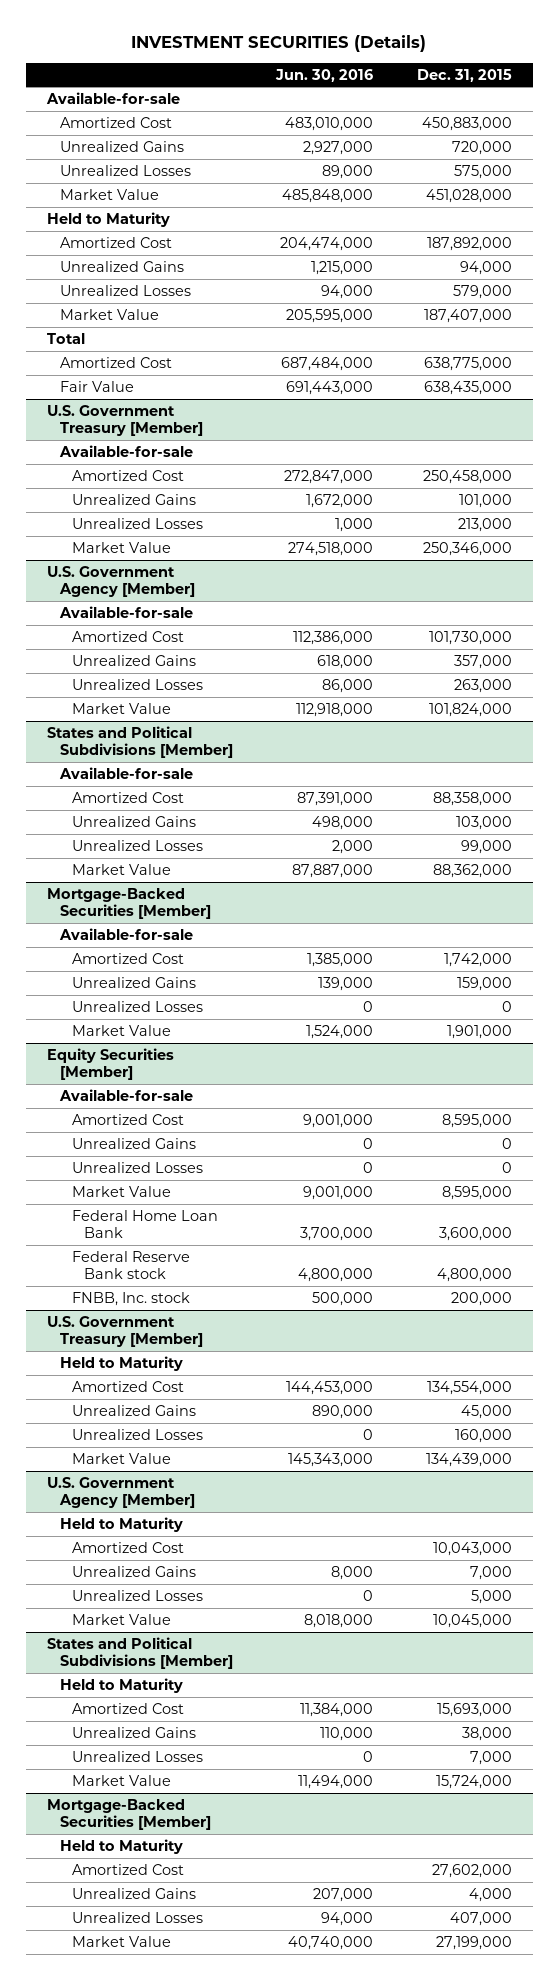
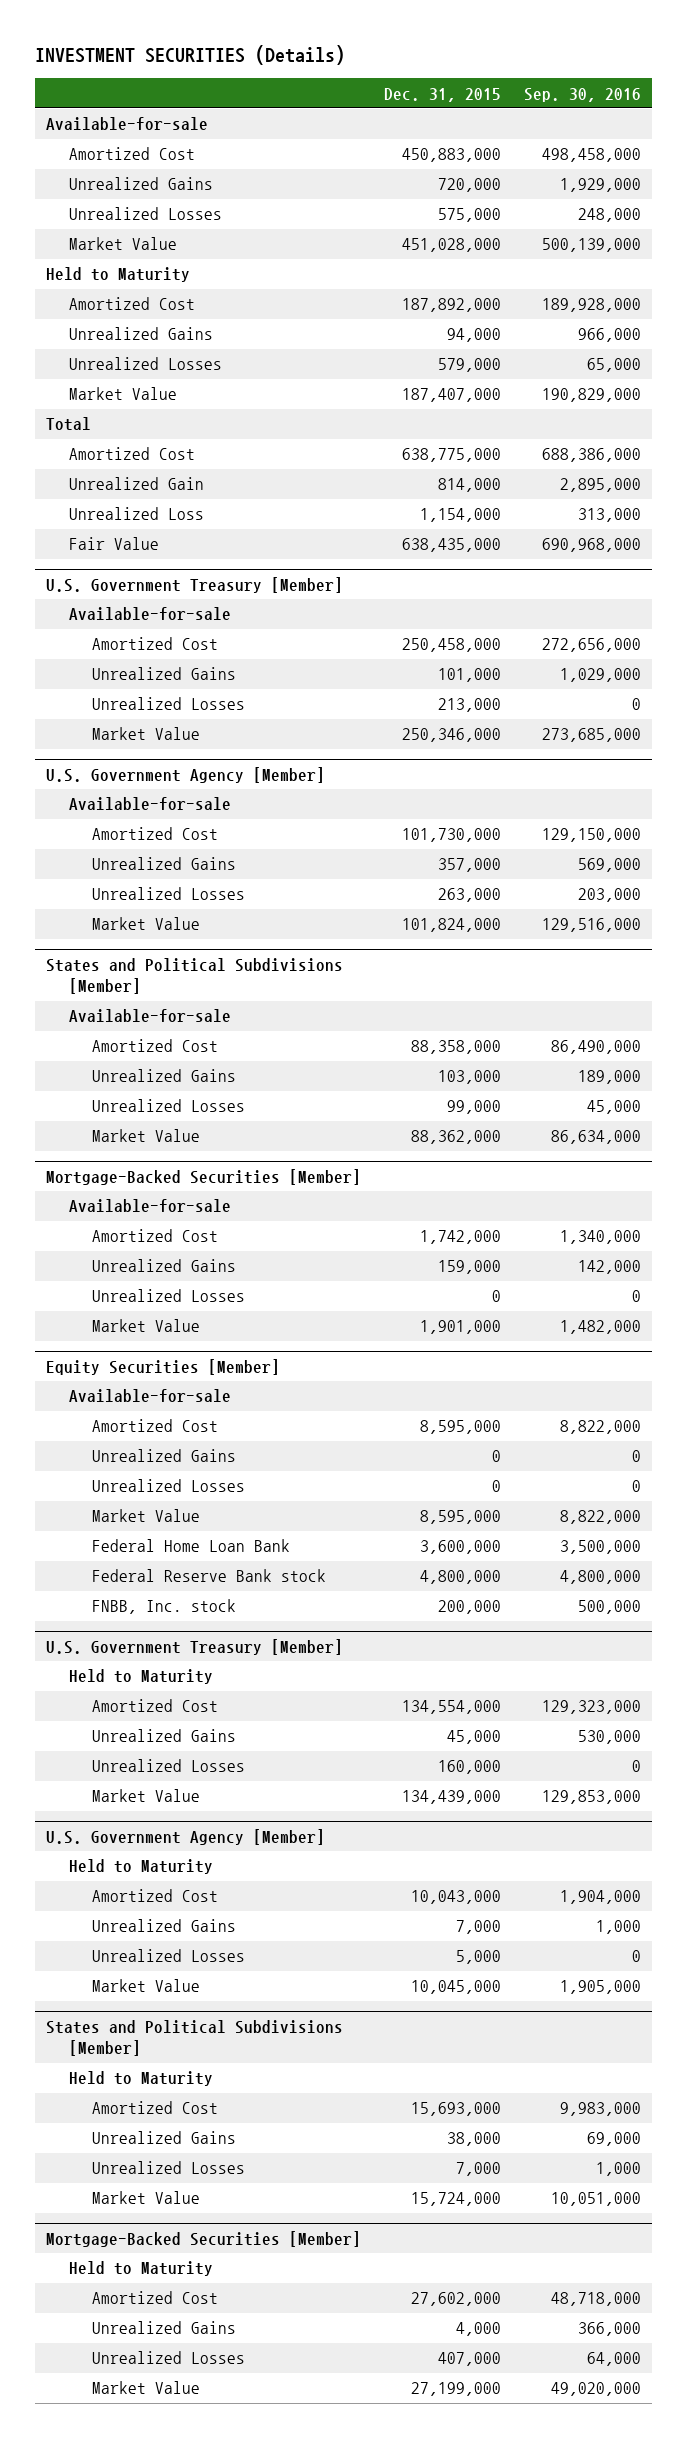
[275,68,374,82] Jun. 30, 2016 -> none
none -> [523,87,641,102] Sep. 30, 2016
none -> [68,477,204,491] Unrealized Gain
none -> [68,507,204,521] Unrealized Loss

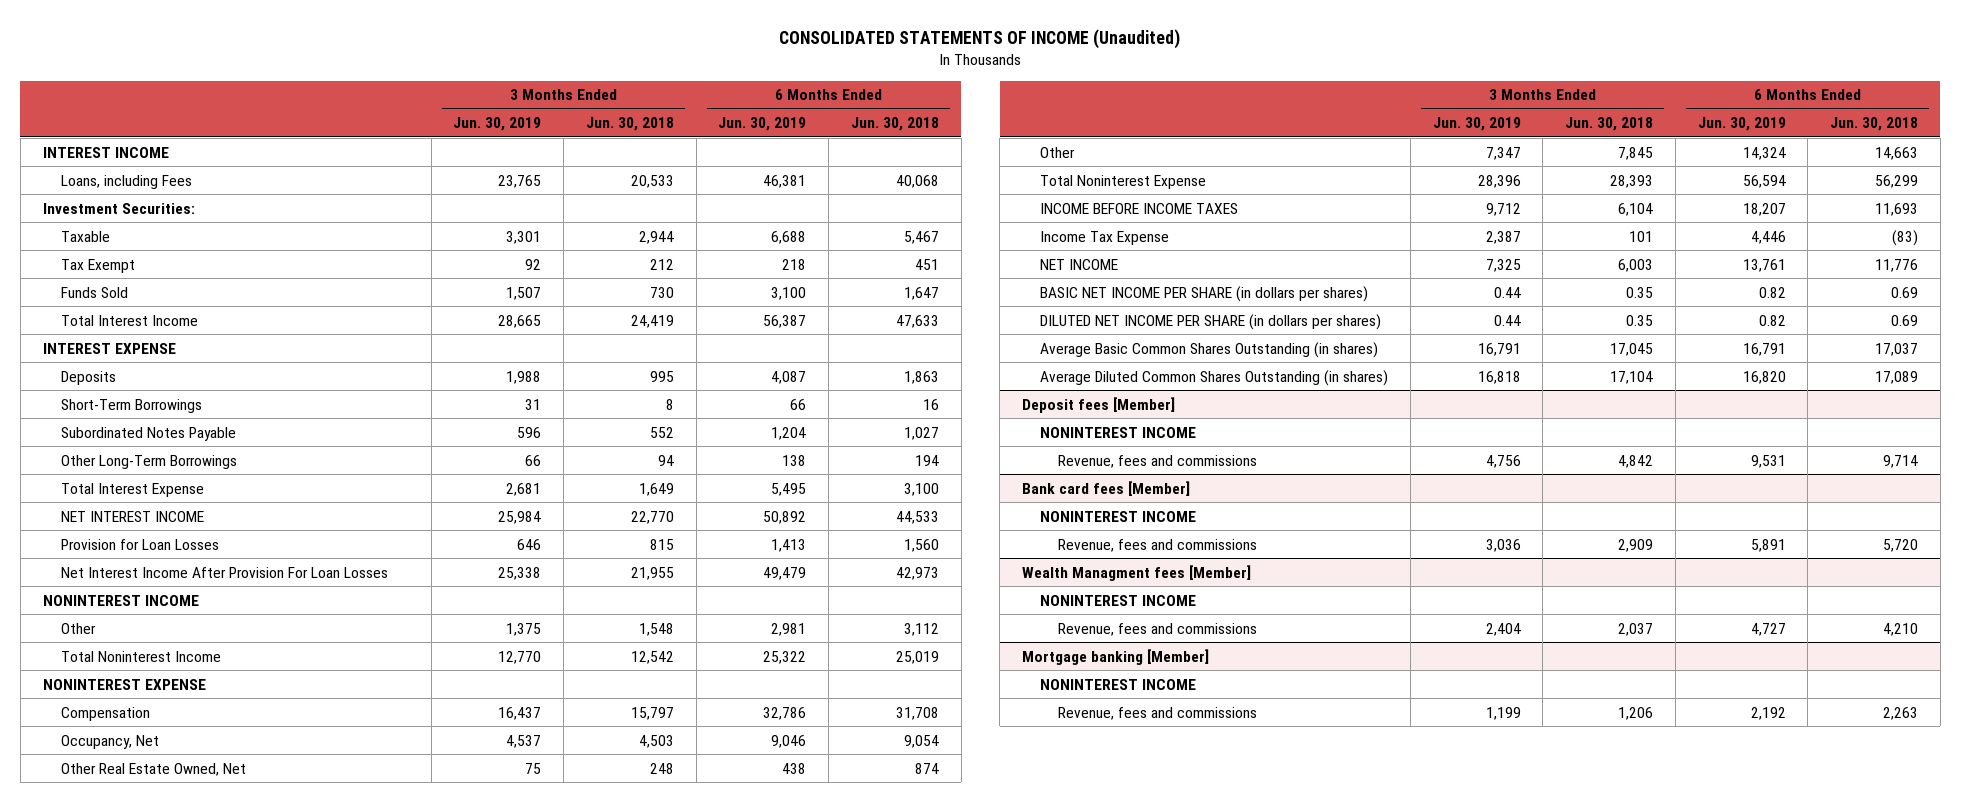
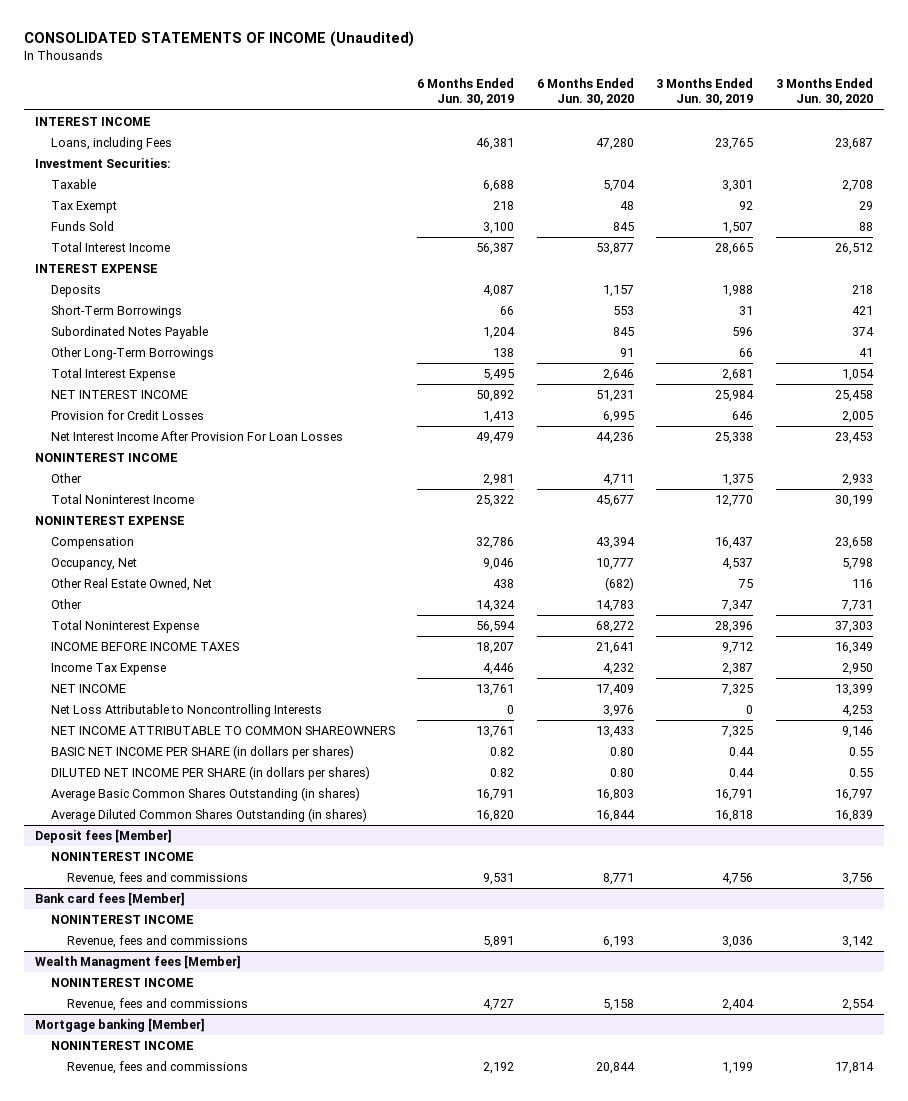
[585,117,674,132] Jun. 30, 2018 -> none
[850,117,939,132] Jun. 30, 2018 -> none
none -> [536,78,634,106] 6 Months Ended Jun. 30, 2020
none -> [775,78,873,106] 3 Months Ended Jun. 30, 2020
[60,538,219,550] Provision for Loan Losses -> [50,410,204,421] Provision for Credit Losses
none -> [50,704,322,718] Net Loss Attributable to Noncontrolling Interests
none -> [50,726,395,736] NET INCOME ATTRIBUTABLE TO COMMON SHAREOWNERS

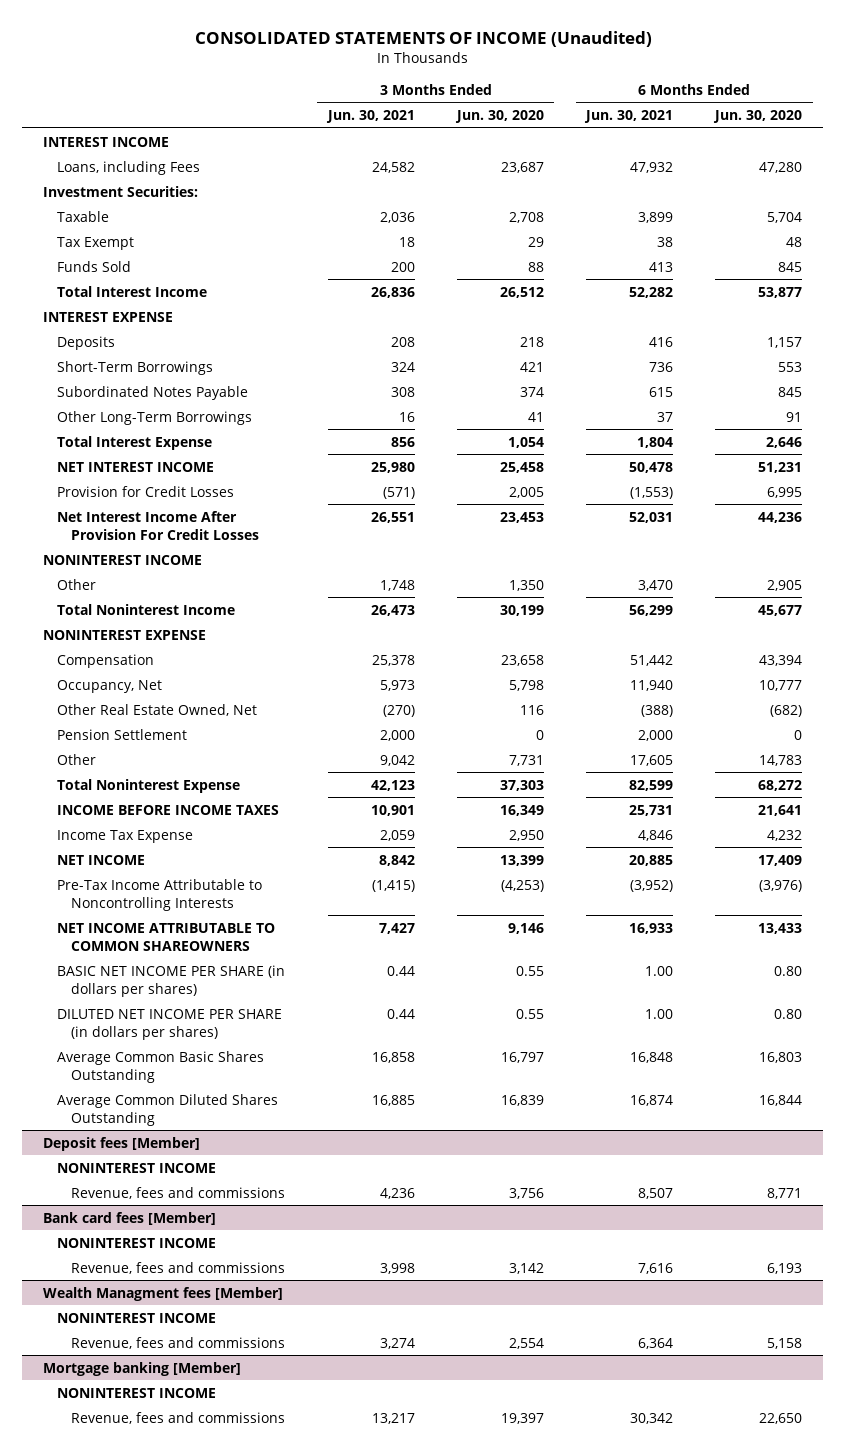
[417,78,515,106] 6 Months Ended Jun. 30, 2019 -> none
[656,78,754,106] 3 Months Ended Jun. 30, 2019 -> none
none -> [325,110,415,124] Jun. 30, 2021
none -> [584,110,674,124] Jun. 30, 2021
[50,431,343,442] Net Interest Income After Provision For Loan Losses -> [57,510,260,540] Net Interest Income After Provision For Credit Losses
[602,474,634,487] 4,711 -> [767,579,803,591] 2,905
[841,474,873,487] 2,933 -> [508,579,544,591] 1,350
none -> [57,728,188,740] Pension Settlement
[50,704,322,718] Net Loss Attributable to Noncontrolling Interests -> [57,878,263,911] Pre-Tax Income Attributable to Noncontrolling Interests
[602,705,634,718] 3,976 -> [759,879,803,892] (3,976)
[841,705,873,718] 4,253 -> [500,879,544,892] (4,253)
[50,787,360,802] Average Basic Common Shares Outstanding (in shares) -> [57,1050,265,1083] Average Common Basic Shares Outstanding
[50,808,367,823] Average Diluted Common Shares Outstanding (in shares) -> [57,1093,279,1126] Average Common Diluted Shares Outstanding
[595,1062,635,1075] 20,844 -> [759,1412,803,1424] 22,650
[834,1062,874,1075] 17,814 -> [500,1412,544,1424] 19,397

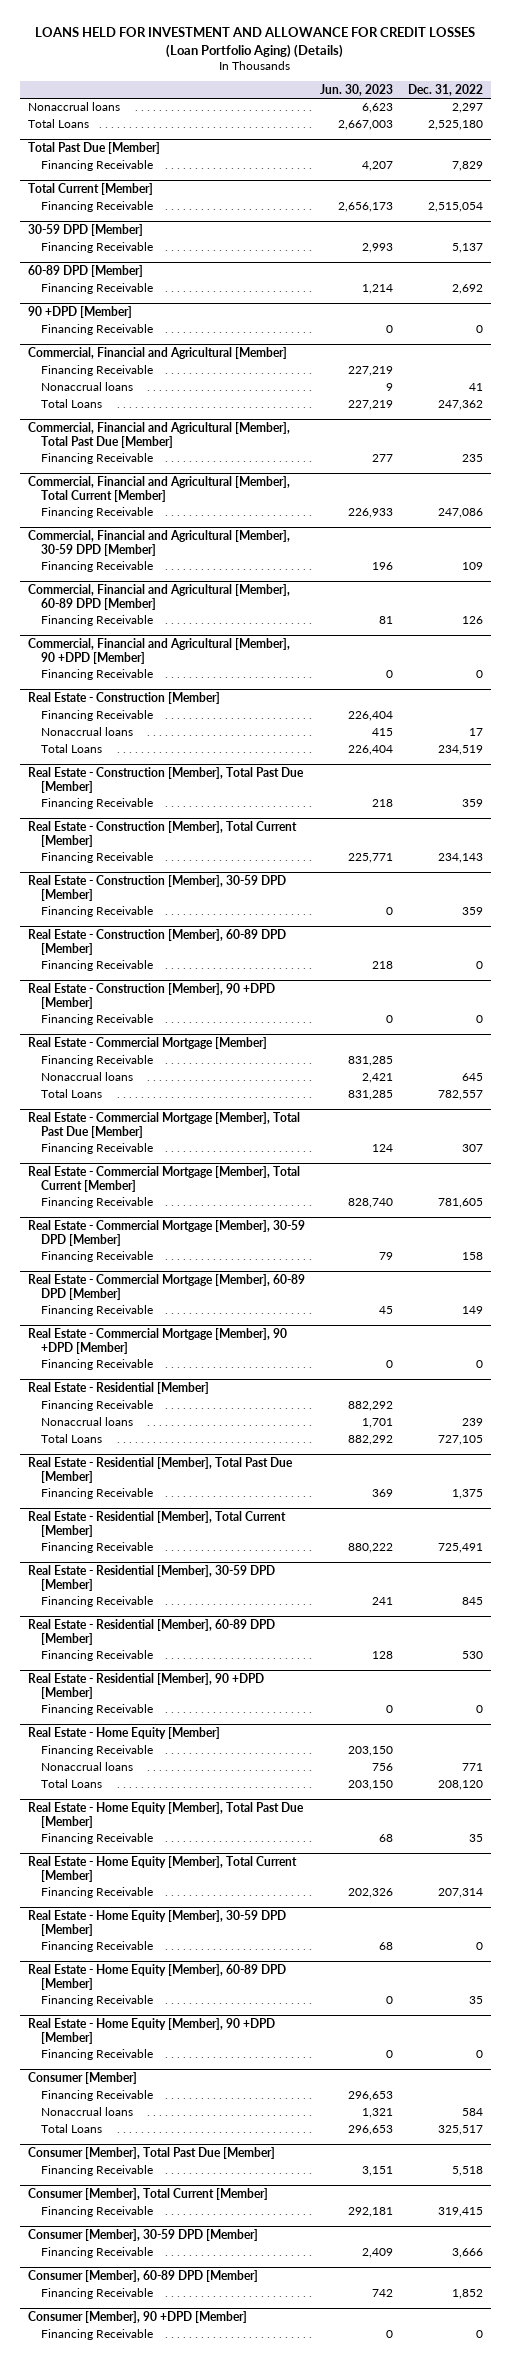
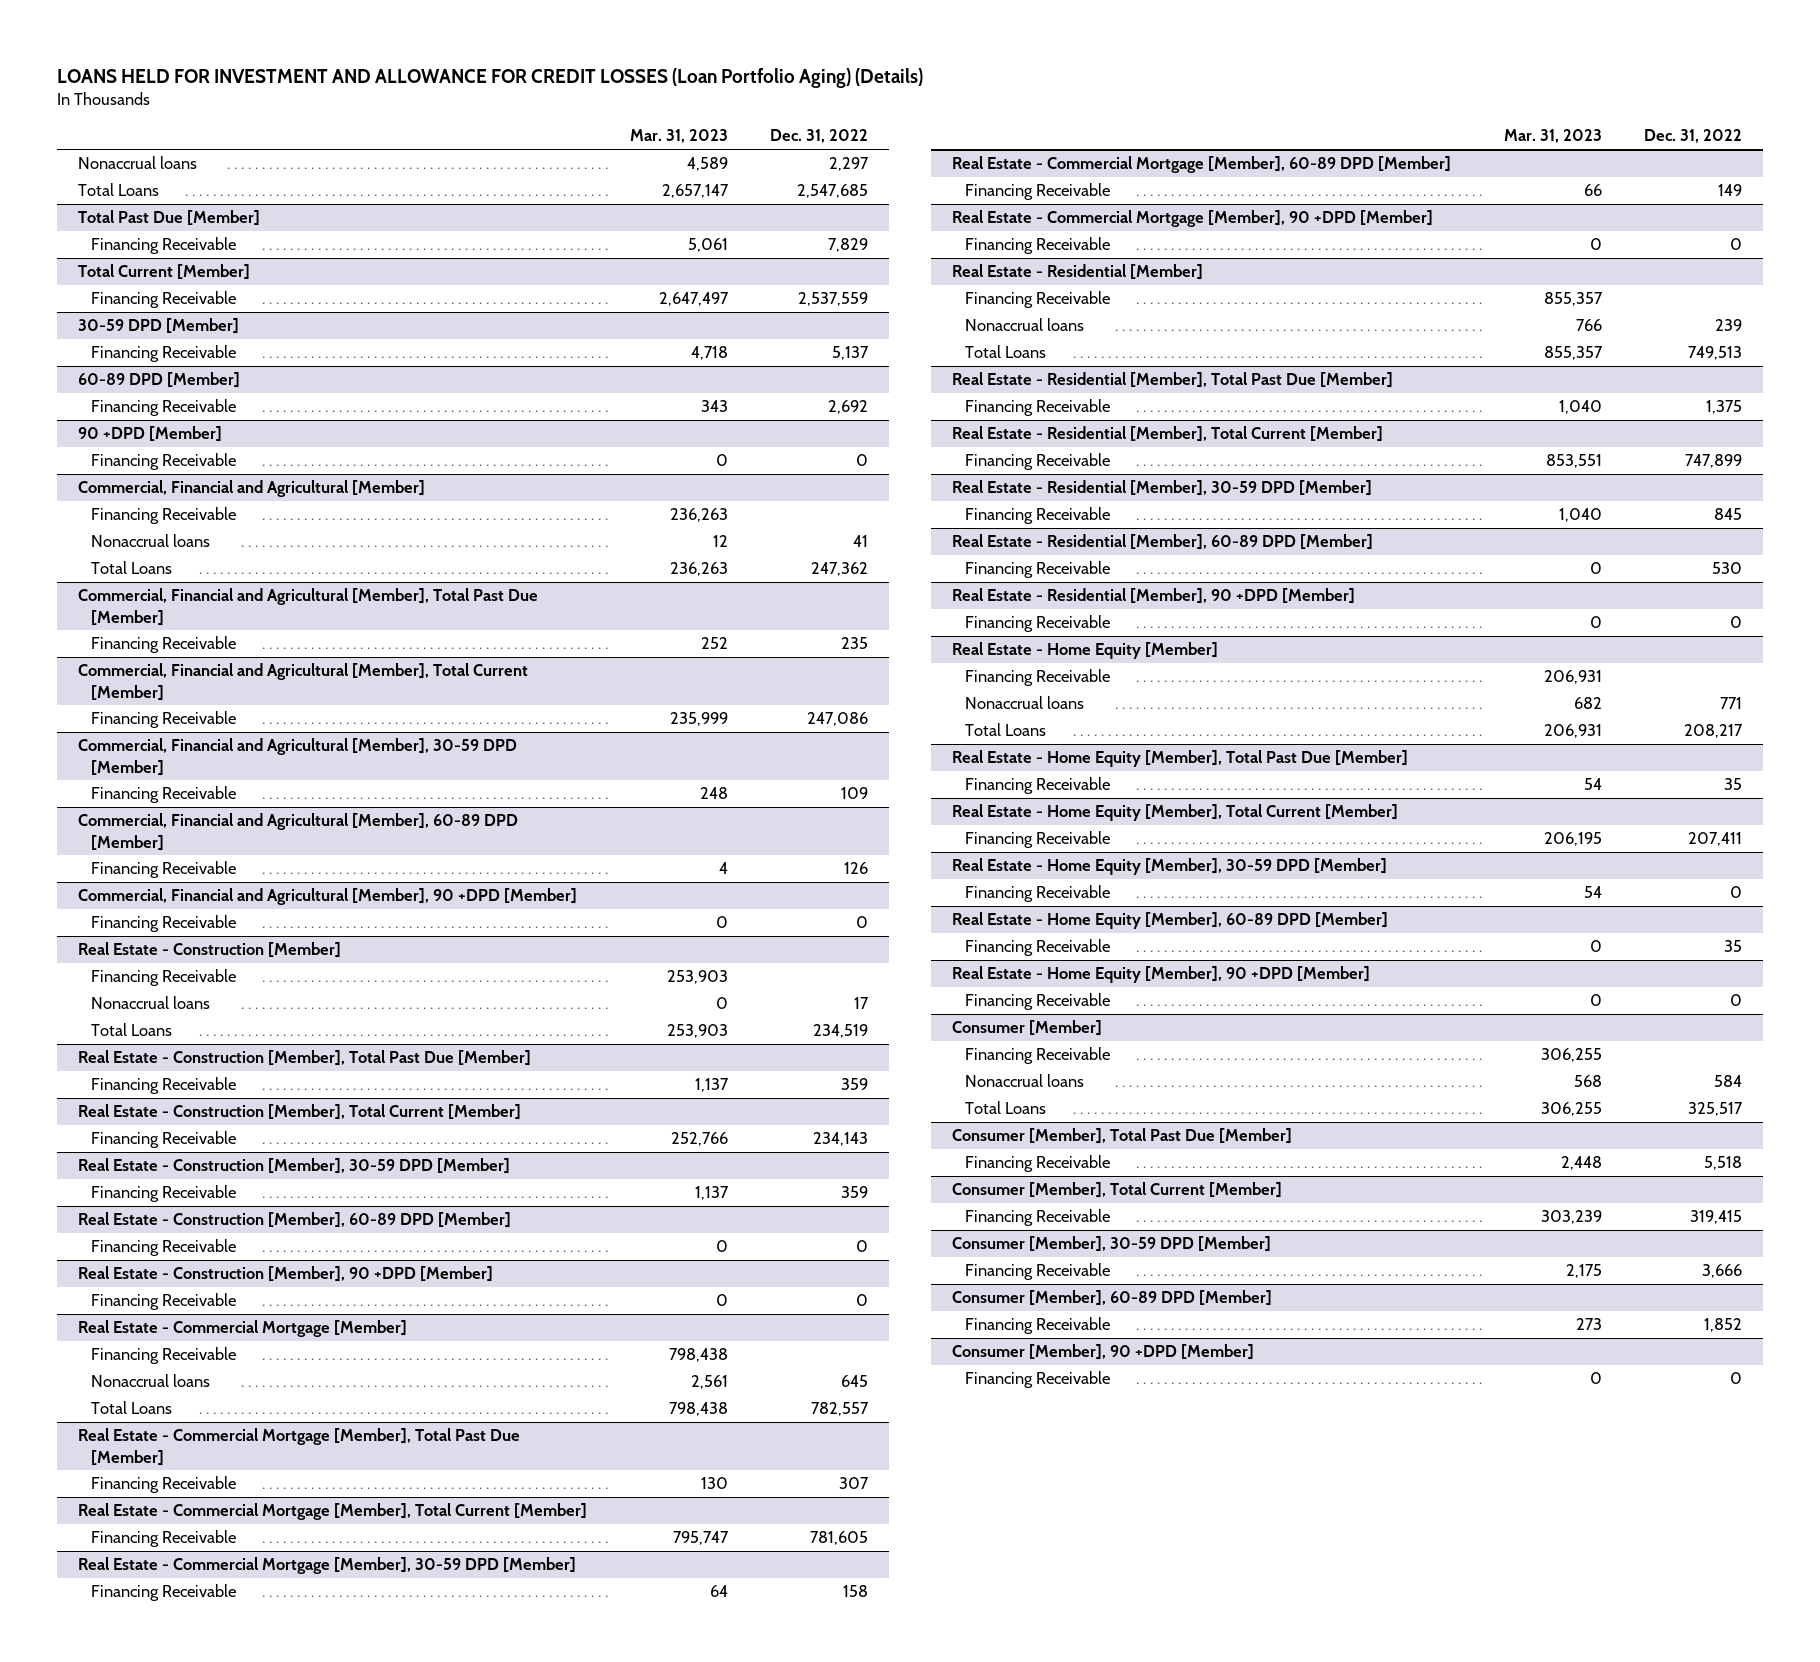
[319,83,393,96] Jun. 30, 2023 -> none
none -> [629,129,728,144] Mar. 31, 2023
[428,120,484,131] 2,525,180 -> [797,184,869,199] 2,547,685
[428,202,484,213] 2,515,054 -> [798,292,869,307] 2,537,559
[438,1435,484,1446] 727,105 -> [1688,346,1743,361] 749,513
[438,1543,484,1554] 725,491 -> [1685,454,1743,469] 747,899
[438,1780,484,1791] 208,120 -> [1684,724,1744,739] 208,217
[438,1888,484,1899] 207,314 -> [1688,832,1743,847] 207,411

